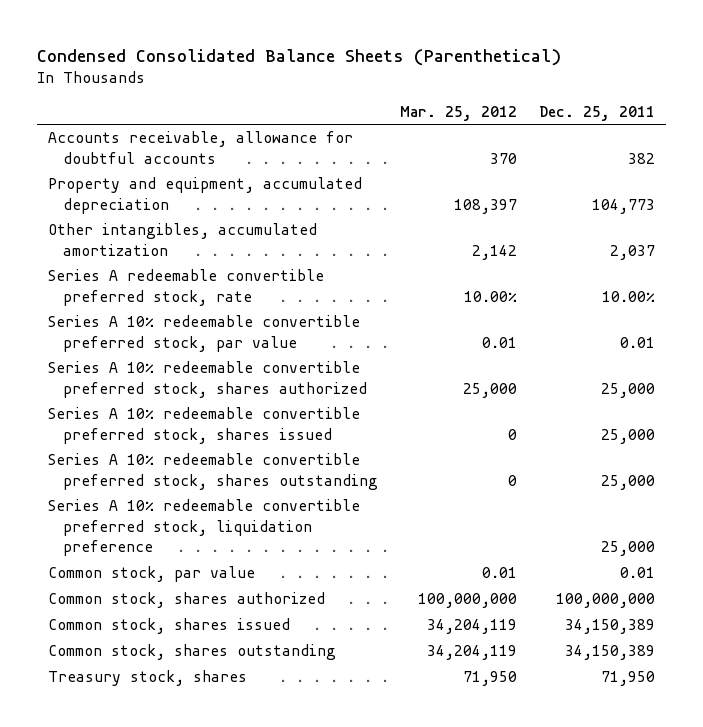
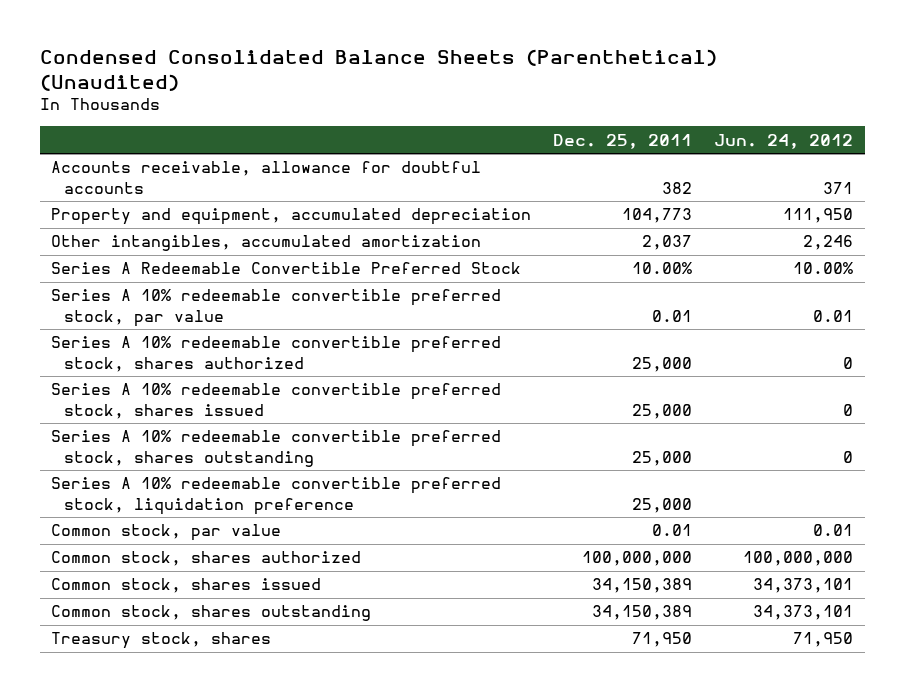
[37,48,562,66] Condensed Consolidated Balance Sheets (Parenthetical) -> [39,49,717,91] Condensed Consolidated Balance Sheets (Parenthetical) (Unaudited)
[400,105,518,121] Mar. 25, 2012 -> none
none -> [714,133,854,149] Jun. 24, 2012
[48,269,325,306] Series A redeemable convertible preferred stock, rate -> [50,262,521,275] Series A Redeemable Convertible Preferred Stock

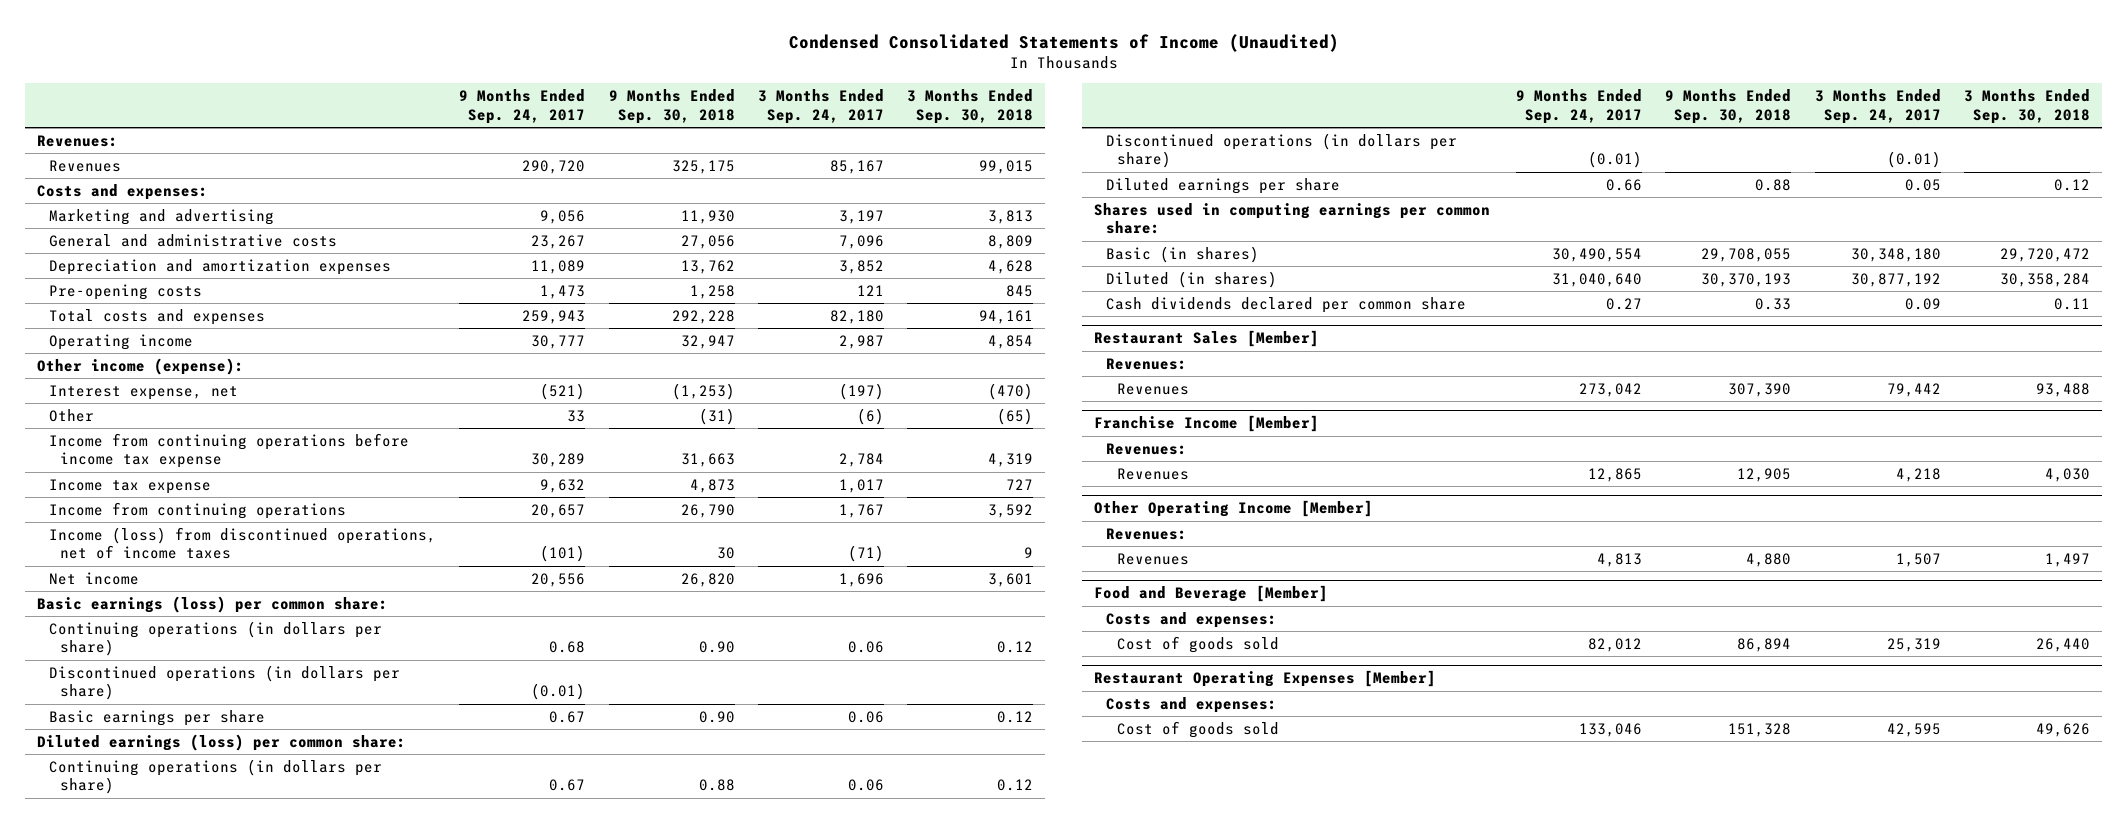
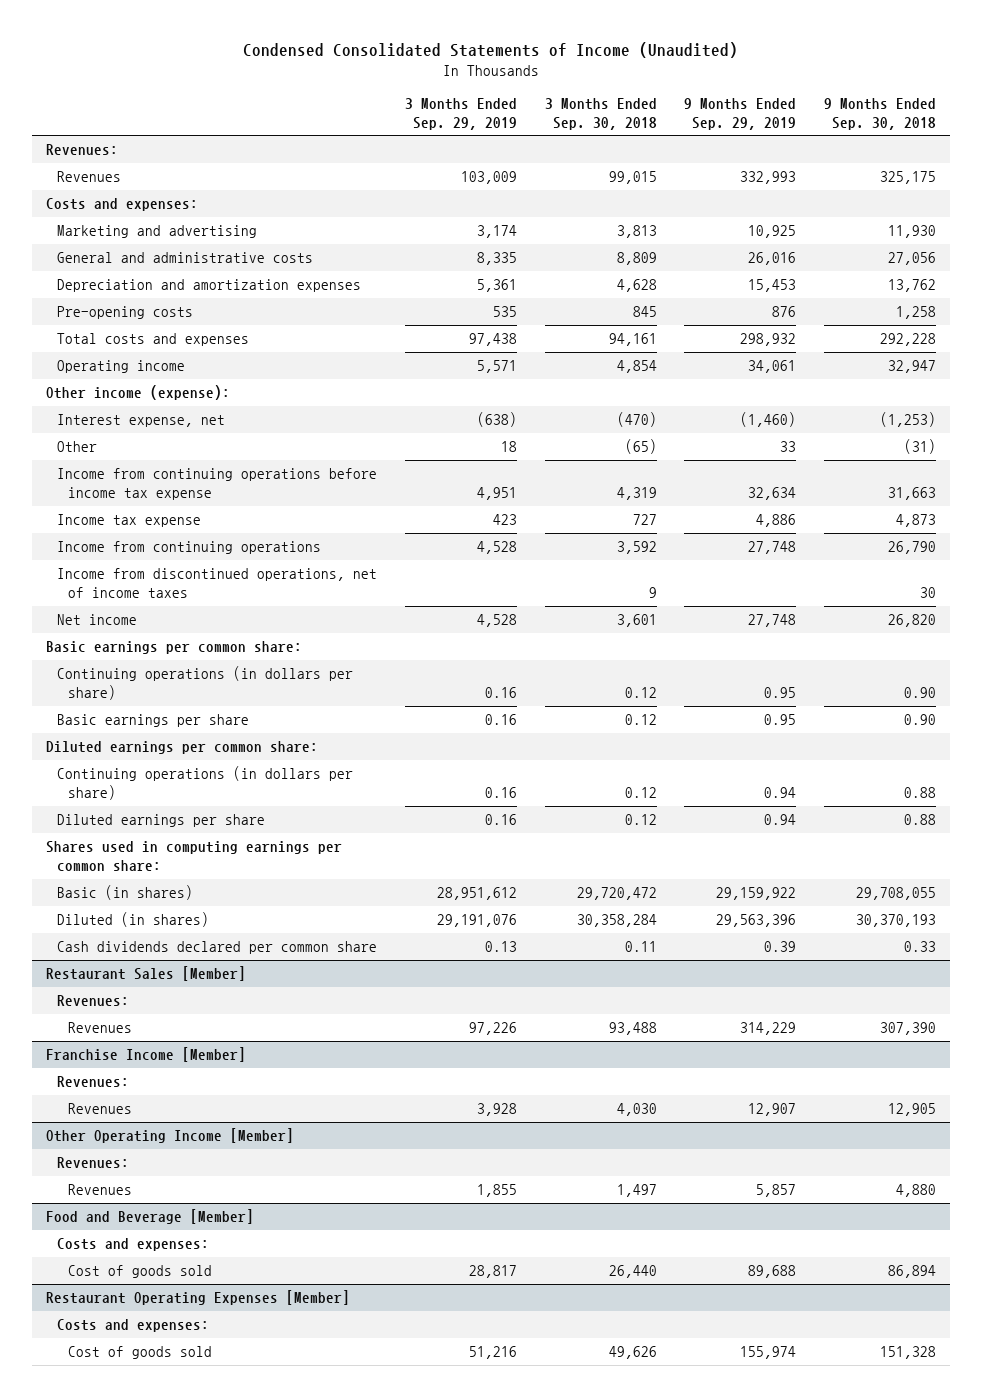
[459,89,586,124] 9 Months Ended Sep. 24, 2017 -> none
[758,89,885,124] 3 Months Ended Sep. 24, 2017 -> none
none -> [404,97,517,130] 3 Months Ended Sep. 29, 2019
none -> [684,97,797,130] 9 Months Ended Sep. 29, 2019
[48,526,436,560] Income (loss) from discontinued operations, net of income taxes -> [57,568,378,599] Income from discontinued operations, net of income taxes
[37,595,389,613] Basic earnings (loss) per common share: -> [46,641,303,655] Basic earnings per common share:
[48,664,400,701] Discontinued operations (in dollars per share) -> none
[37,733,407,751] Diluted earnings (loss) per common share: -> [46,741,319,755] Diluted earnings per common share:
[1105,132,1457,169] Discontinued operations (in dollars per share) -> none

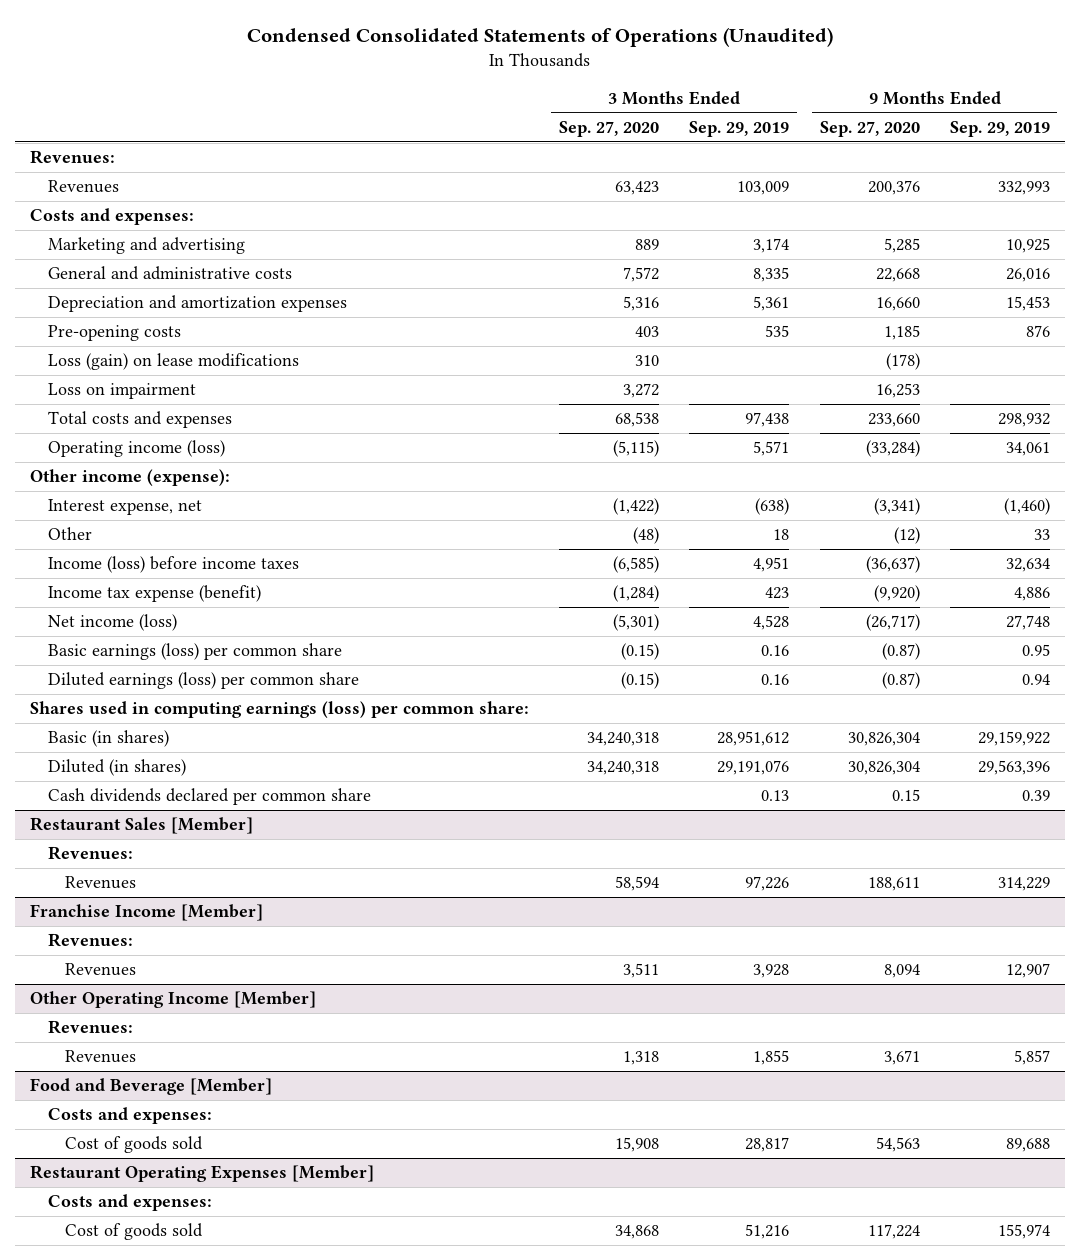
[243,42,739,59] Condensed Consolidated Statements of Income (Unaudited) -> [246,27,833,48] Condensed Consolidated Statements of Operations (Unaudited)
[544,97,657,130] 3 Months Ended Sep. 30, 2018 -> none
[824,97,937,130] 9 Months Ended Sep. 30, 2018 -> none
none -> [559,121,660,138] Sep. 27, 2020
none -> [819,121,920,138] Sep. 27, 2020
none -> [47,353,299,371] Loss (gain) on lease modifications
none -> [47,383,196,400] Loss on impairment
[57,360,186,374] Operating income -> [47,440,225,458] Operating income (loss)
[57,568,378,599] Income from discontinued operations, net of income taxes -> none
[57,614,138,626] Net income -> none
[46,641,303,655] Basic earnings per common share: -> none
[57,666,354,701] Continuing operations (in dollars per share) -> none
[46,741,319,755] Diluted earnings per common share: -> none
[57,766,354,801] Continuing operations (in dollars per share) -> none
[57,468,378,501] Income from continuing operations before income tax expense -> [47,556,299,574] Income (loss) before income taxes
[57,514,202,528] Income tax expense -> [47,585,261,603] Income tax expense (benefit)
[57,541,322,555] Income from continuing operations -> [47,614,177,632] Net income (loss)
[57,714,250,728] Basic earnings per share -> [47,643,342,661] Basic earnings (loss) per common share
[57,814,266,828] Diluted earnings per share -> [47,672,359,690] Diluted earnings (loss) per common share
[46,841,343,872] Shares used in computing earnings per common share: -> [29,701,529,719] Shares used in computing earnings (loss) per common share:

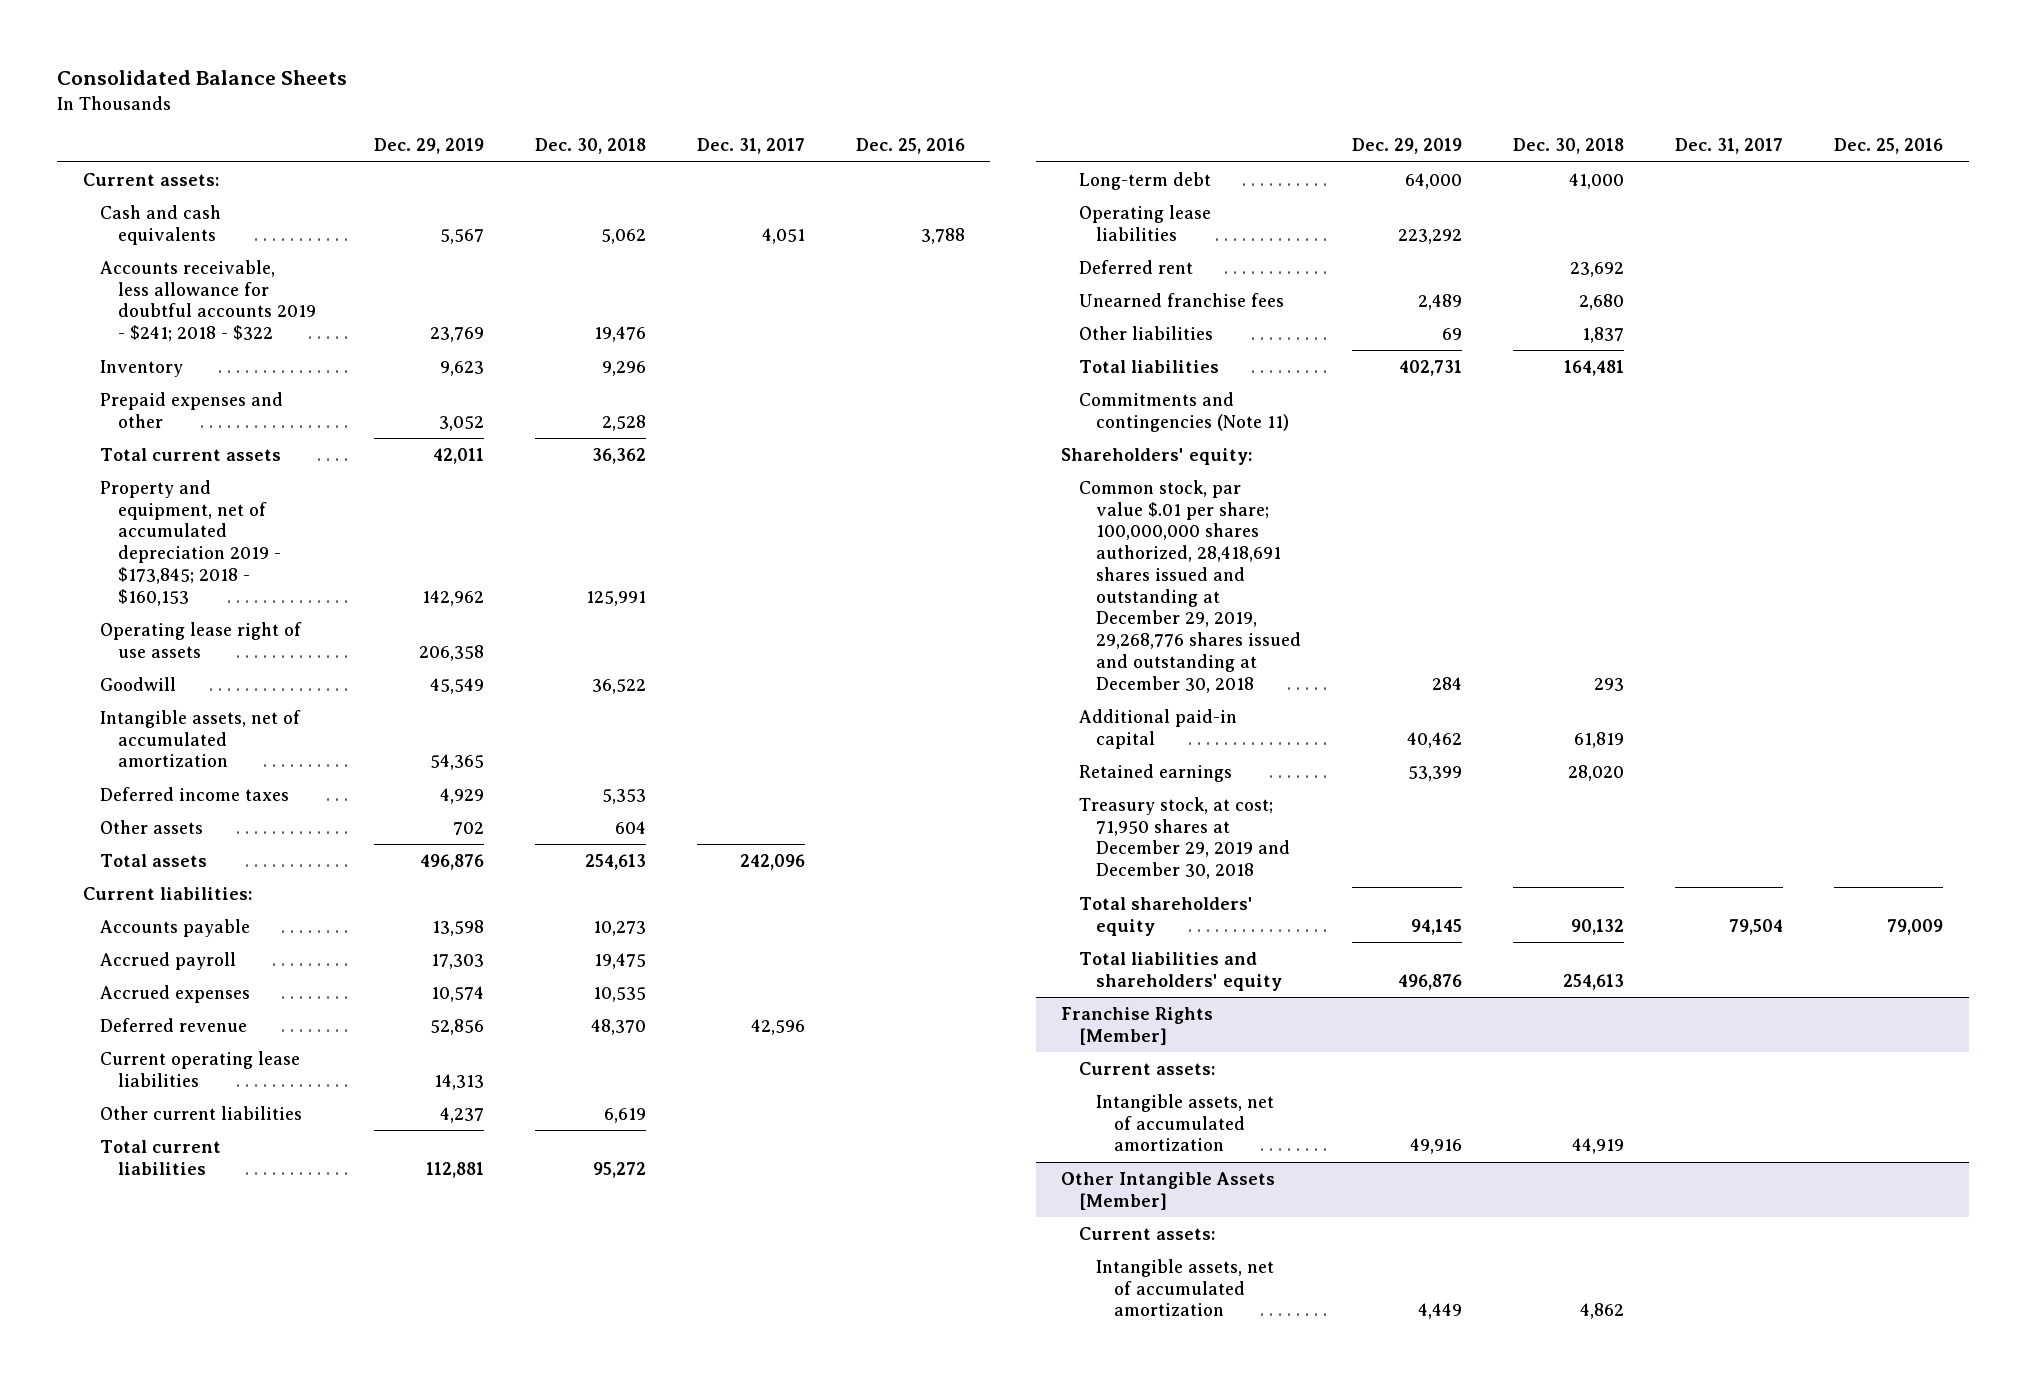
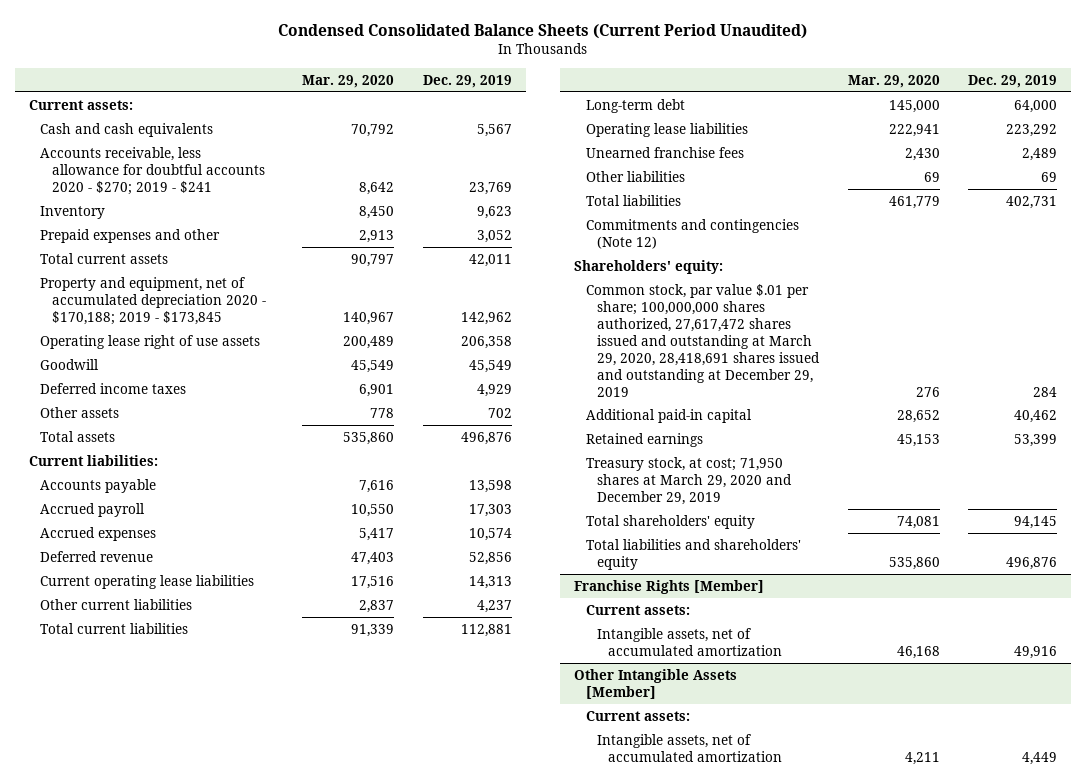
[57,70,348,86] Consolidated Balance Sheets -> [278,23,808,39] Condensed Consolidated Balance Sheets (Current Period Unaudited)
[534,138,646,155] Dec. 30, 2018 -> none
[696,138,805,155] Dec. 31, 2017 -> none
[855,138,965,155] Dec. 25, 2016 -> none
none -> [302,74,395,88] Mar. 29, 2020
[100,260,316,343] Accounts receivable, less allowance for doubtful accounts 2019 - $241; 2018 - $322 -> [40,146,265,195] Accounts receivable, less allowance for doubtful accounts 2020 - $270; 2019 - $241
[100,480,281,606] Property and equipment, net of accumulated depreciation 2019 - $173,845; 2018 - $160,153 -> [40,276,266,325] Property and equipment, net of accumulated depreciation 2020 - $170,188; 2019 - $173,845
[100,710,302,768] Intangible assets, net of accumulated amortization -> none
[1078,260,1193,275] Deferred rent -> none
[1078,392,1290,432] Commitments and contingencies (Note 11) -> [585,218,799,249] Commitments and contingencies (Note 12)
[1078,480,1302,693] Common stock, par value $.01 per share; 100,000,000 shares authorized, 28,418,691 shares issued and outstanding at December 29, 2019, 29,268,776 shares issued and outstanding at December 30, 2018 -> [585,283,821,397] Common stock, par value $.01 per share; 100,000,000 shares authorized, 27,617,472 shares issued and outstanding at March 29, 2020, 28,418,691 shares issued and outstanding at December 29, 2019
[1078,797,1291,880] Treasury stock, at cost; 71,950 shares at December 29, 2019 and December 30, 2018 -> [585,456,793,505] Treasury stock, at cost; 71,950 shares at March 29, 2020 and December 29, 2019

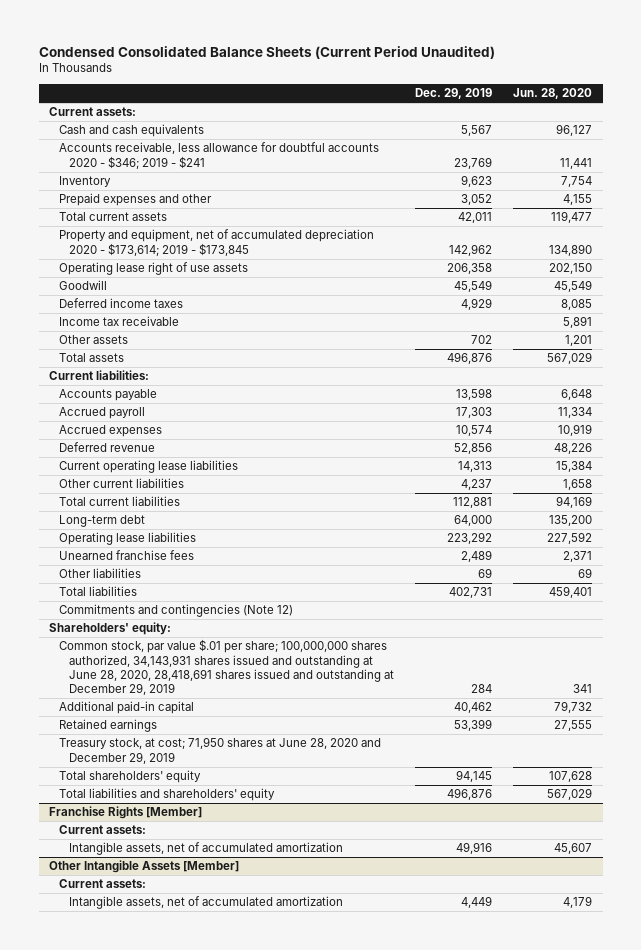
[302,74,395,88] Mar. 29, 2020 -> none
none -> [513,88,593,100] Jun. 28, 2020
[40,146,265,195] Accounts receivable, less allowance for doubtful accounts 2020 - $270; 2019 - $241 -> [58,142,379,170] Accounts receivable, less allowance for doubtful accounts 2020 - $346; 2019 - $241
[40,276,266,325] Property and equipment, net of accumulated depreciation 2020 - $170,188; 2019 - $173,845 -> [58,229,374,257] Property and equipment, net of accumulated depreciation 2020 - $173,614; 2019 - $173,845
none -> [58,316,179,327] Income tax receivable
[585,283,821,397] Common stock, par value $.01 per share; 100,000,000 shares authorized, 27,617,472 shares issued and outstanding at March 29, 2020, 28,418,691 shares issued and outstanding at December 29, 2019 -> [58,639,394,696] Common stock, par value $.01 per share; 100,000,000 shares authorized, 34,143,931 shares issued and outstanding at June 28, 2020, 28,418,691 shares issued and outstanding at December 29, 2019
[585,456,793,505] Treasury stock, at cost; 71,950 shares at March 29, 2020 and December 29, 2019 -> [58,737,381,764] Treasury stock, at cost; 71,950 shares at June 28, 2020 and December 29, 2019

